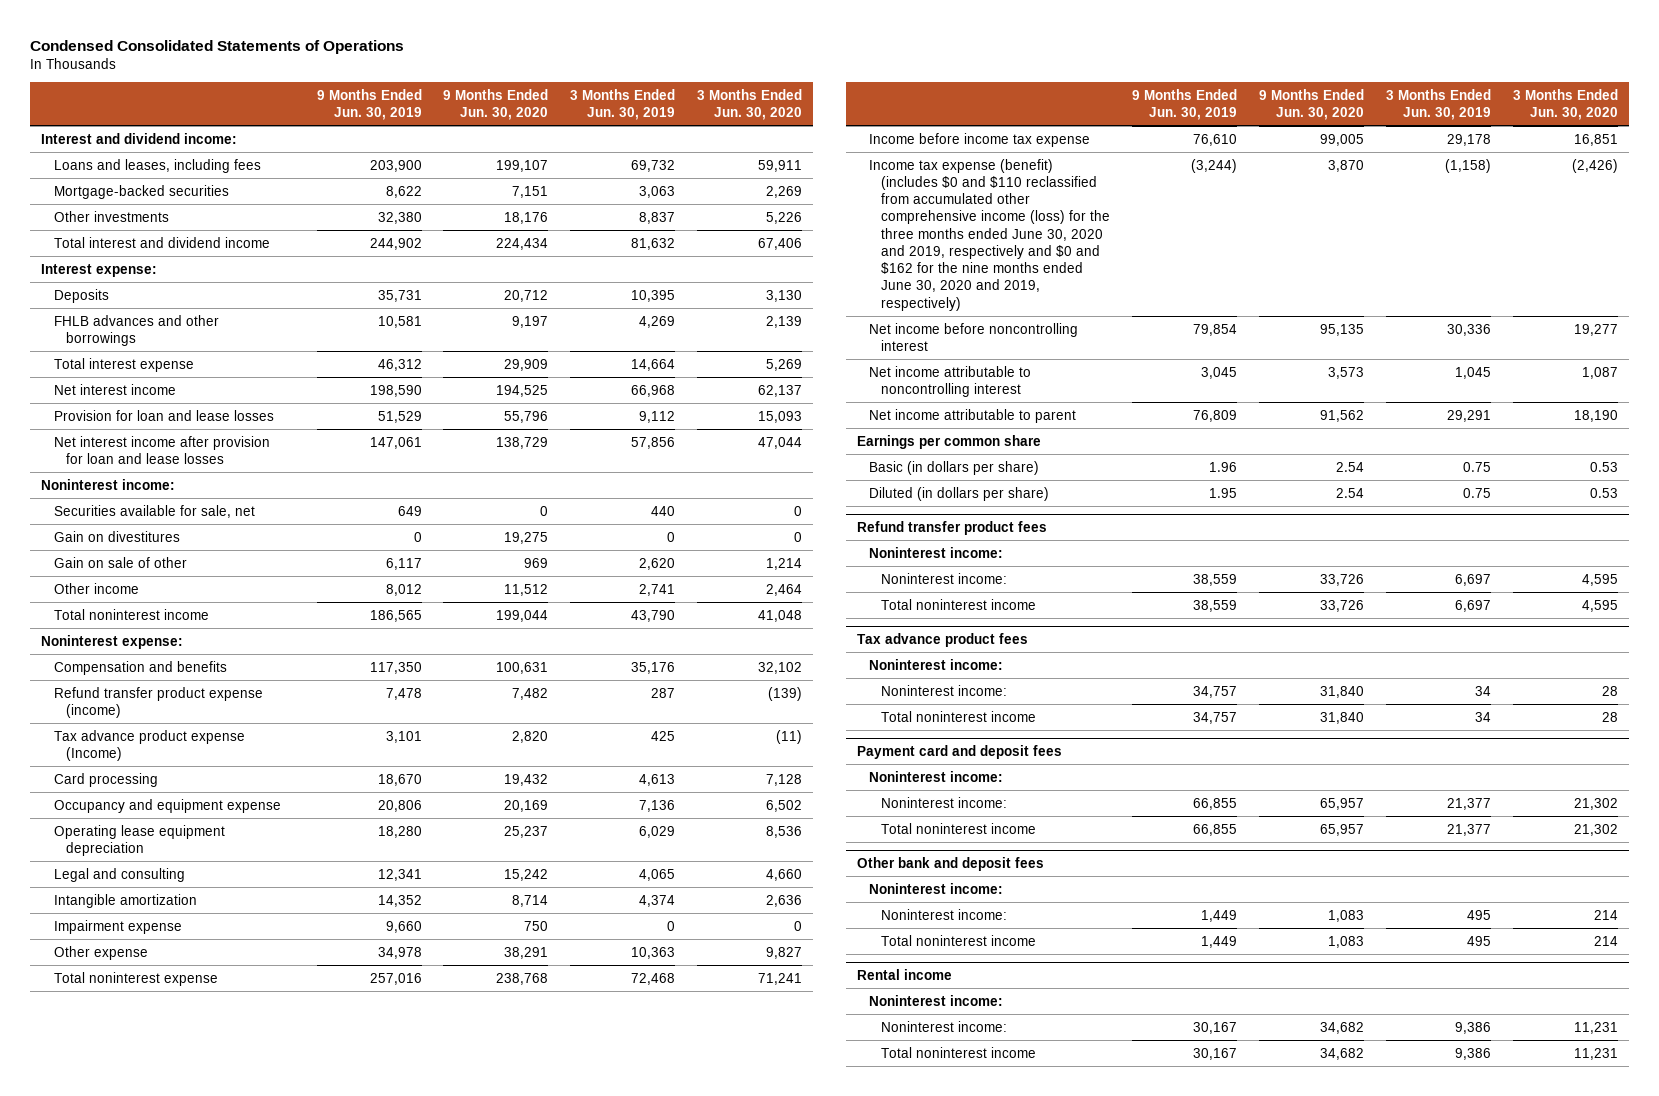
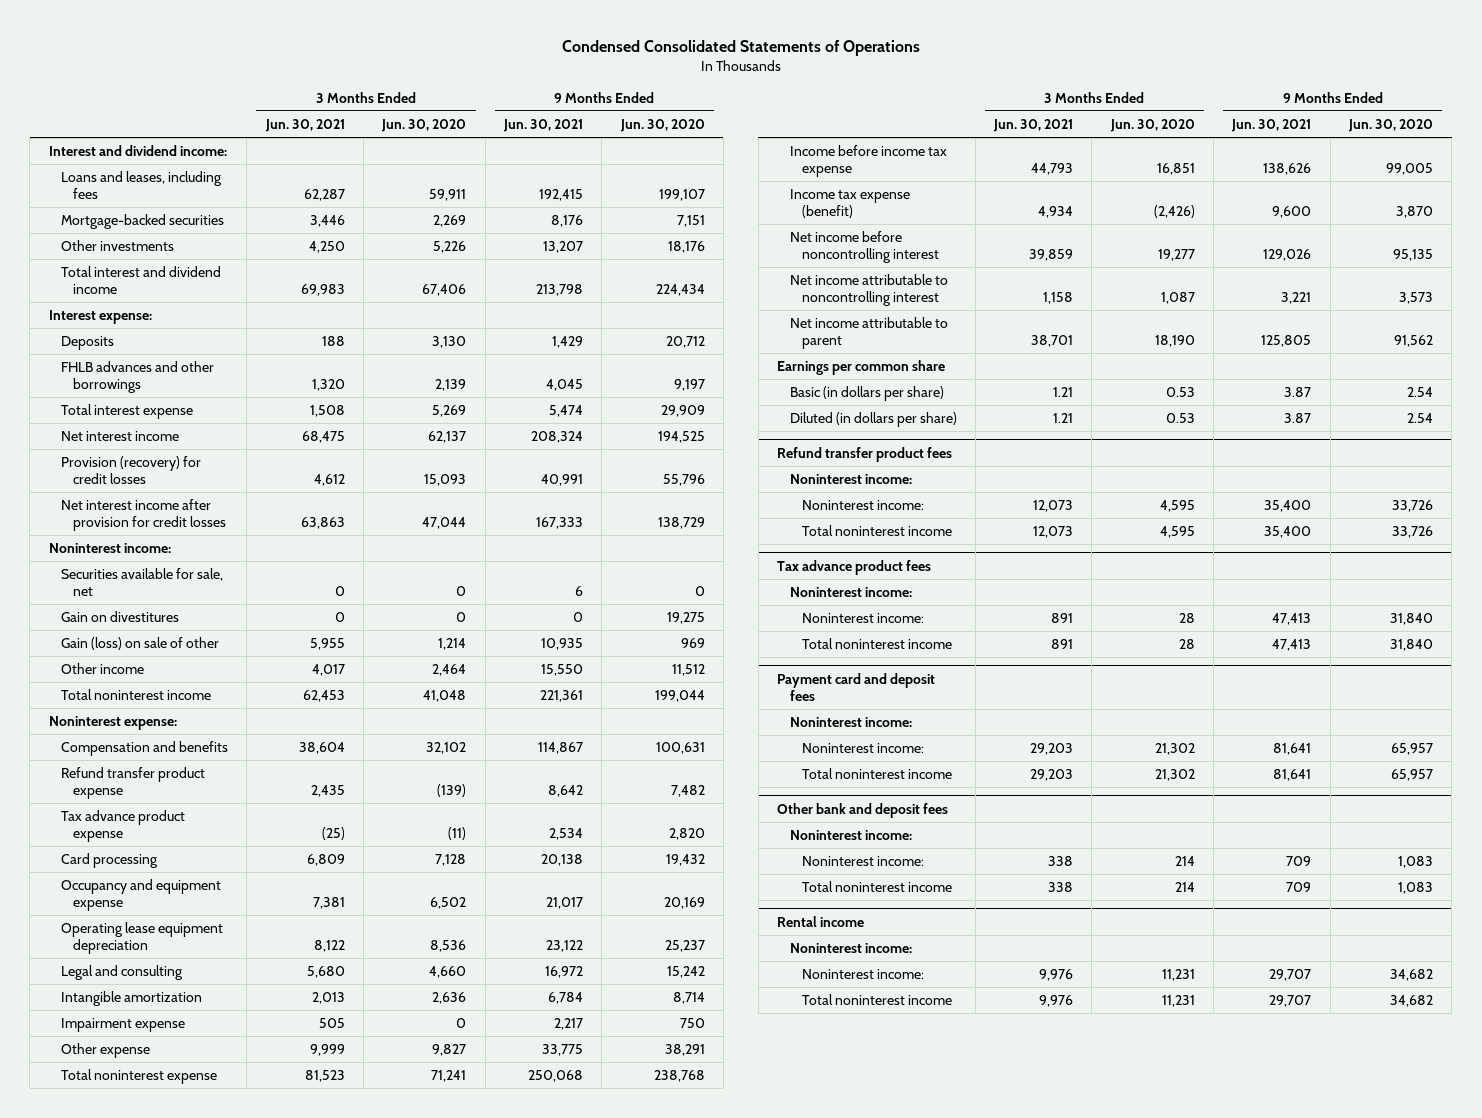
[316,88,422,121] 9 Months Ended Jun. 30, 2019 -> none
[570,88,676,121] 3 Months Ended Jun. 30, 2019 -> none
none -> [264,118,345,132] Jun. 30, 2021
none -> [502,118,583,132] Jun. 30, 2021
[53,409,274,421] Provision for loan and lease losses -> [61,456,202,485] Provision (recovery) for credit losses
[53,435,270,464] Net interest income after provision for loan and lease losses -> [61,499,227,532] Net interest income after provision for credit losses
[53,556,187,568] Gain on sale of other -> [61,637,220,651] Gain (loss) on sale of other
[53,686,263,718] Refund transfer product expense (income) -> [61,767,206,800] Refund transfer product expense
[53,729,245,761] Tax advance product expense (Income) -> [61,810,186,843] Tax advance product expense
[869,158,1111,311] Income tax expense (benefit) (includes $0 and $110 reclassified from accumulated other comprehensive income (loss) for the three months ended June 30, 2020 and 2019, respectively and $0 and $162 for the nine months ended June 30, 2020 and 2019, respectively) -> [789,189,910,219] Income tax expense (benefit)

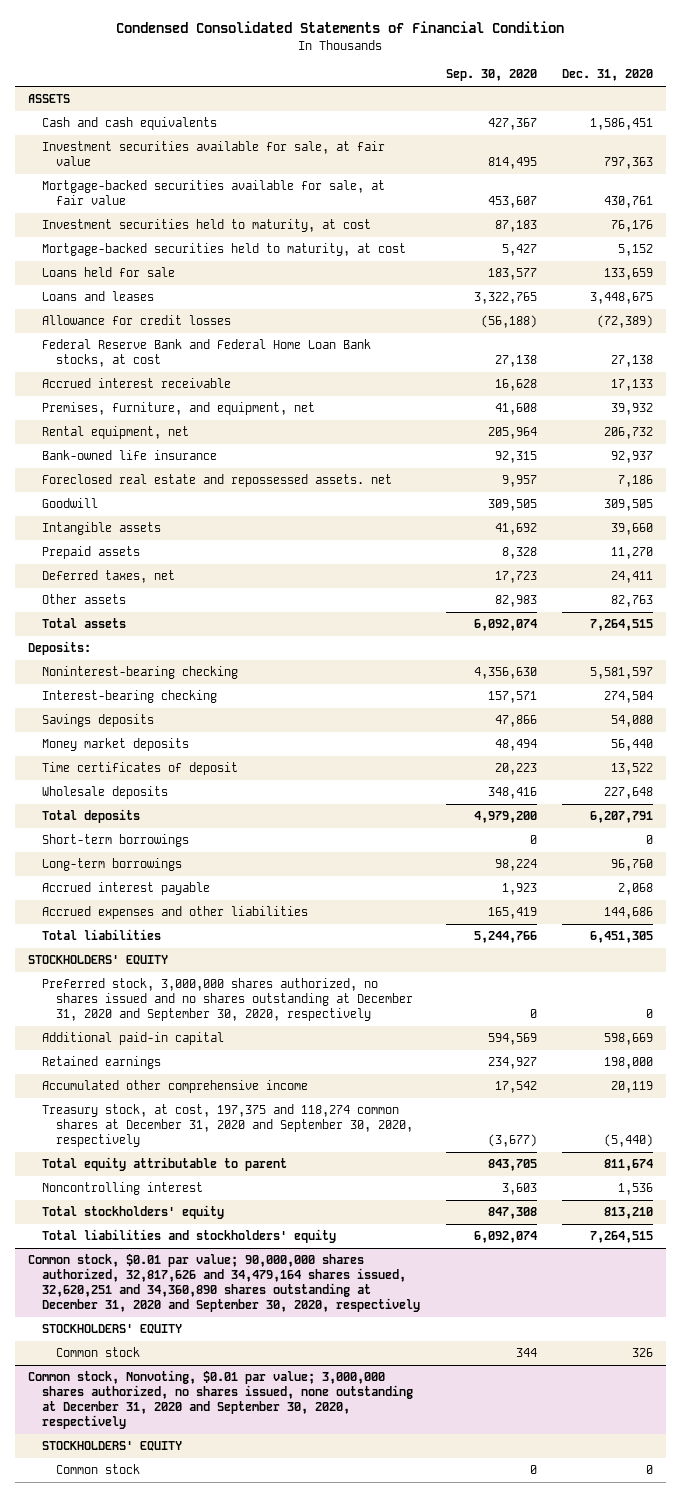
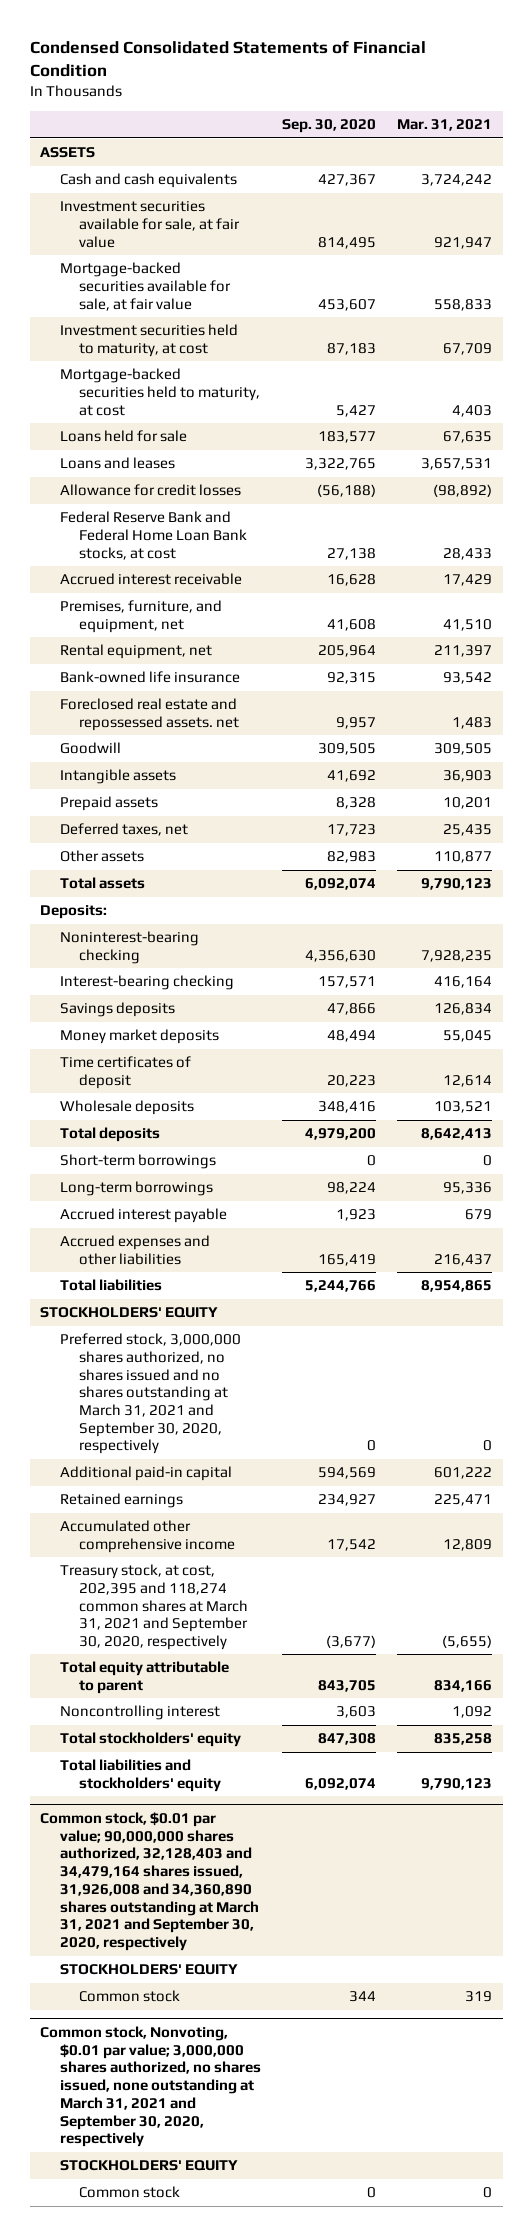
[562,69,654,82] Dec. 31, 2020 -> none
none -> [396,119,492,132] Mar. 31, 2021
[41,978,413,1022] Preferred stock, 3,000,000 shares authorized, no shares issued and no shares outstanding at December 31, 2020 and September 30, 2020, respectively -> [59,1333,241,1455] Preferred stock, 3,000,000 shares authorized, no shares issued and no shares outstanding at March 31, 2021 and September 30, 2020, respectively
[41,1104,413,1148] Treasury stock, at cost, 197,375 and 118,274 common shares at December 31, 2020 and September 30, 2020, respectively -> [59,1564,248,1651] Treasury stock, at cost, 202,395 and 118,274 common shares at March 31, 2021 and September 30, 2020, respectively
[27,1254,420,1313] Common stock, $0.01 par value; 90,000,000 shares authorized, 32,817,626 and 34,479,164 shares issued, 32,620,251 and 34,360,890 shares outstanding at December 31, 2020 and September 30, 2020, respectively -> [40,1811,259,1952] Common stock, $0.01 par value; 90,000,000 shares authorized, 32,128,403 and 34,479,164 shares issued, 31,926,008 and 34,360,890 shares outstanding at March 31, 2021 and September 30, 2020, respectively
[27,1370,413,1430] Common stock, Nonvoting, $0.01 par value; 3,000,000 shares authorized, no shares issued, none outstanding at December 31, 2020 and September 30, 2020, respectively -> [40,2025,261,2148] Common stock, Nonvoting, $0.01 par value; 3,000,000 shares authorized, no shares issued, none outstanding at March 31, 2021 and September 30, 2020, respectively

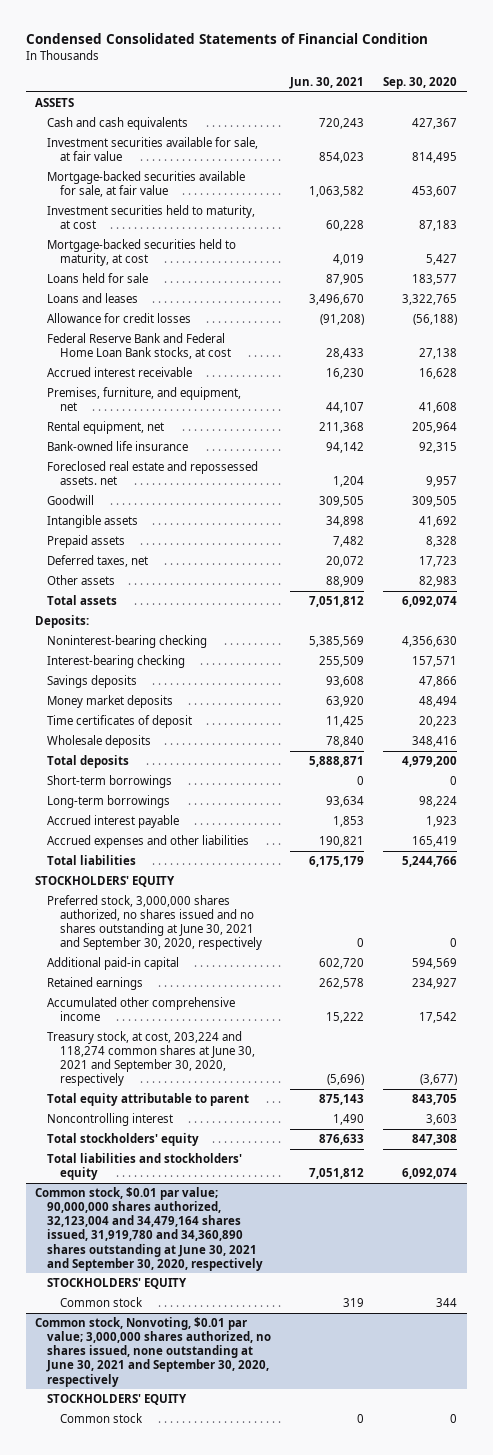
[396,119,492,132] Mar. 31, 2021 -> none
none -> [289,76,365,89] Jun. 30, 2021
[59,1333,241,1455] Preferred stock, 3,000,000 shares authorized, no shares issued and no shares outstanding at March 31, 2021 and September 30, 2020, respectively -> [47,895,262,951] Preferred stock, 3,000,000 shares authorized, no shares issued and no shares outstanding at June 30, 2021 and September 30, 2020, respectively
[59,1564,248,1651] Treasury stock, at cost, 202,395 and 118,274 common shares at March 31, 2021 and September 30, 2020, respectively -> [47,1031,255,1087] Treasury stock, at cost, 203,224 and 118,274 common shares at June 30, 2021 and September 30, 2020, respectively
[40,1811,259,1952] Common stock, $0.01 par value; 90,000,000 shares authorized, 32,128,403 and 34,479,164 shares issued, 31,926,008 and 34,360,890 shares outstanding at March 31, 2021 and September 30, 2020, respectively -> [35,1187,264,1271] Common stock, $0.01 par value; 90,000,000 shares authorized, 32,123,004 and 34,479,164 shares issued, 31,919,780 and 34,360,890 shares outstanding at June 30, 2021 and September 30, 2020, respectively
[40,2025,261,2148] Common stock, Nonvoting, $0.01 par value; 3,000,000 shares authorized, no shares issued, none outstanding at March 31, 2021 and September 30, 2020, respectively -> [35,1317,272,1387] Common stock, Nonvoting, $0.01 par value; 3,000,000 shares authorized, no shares issued, none outstanding at June 30, 2021 and September 30, 2020, respectively

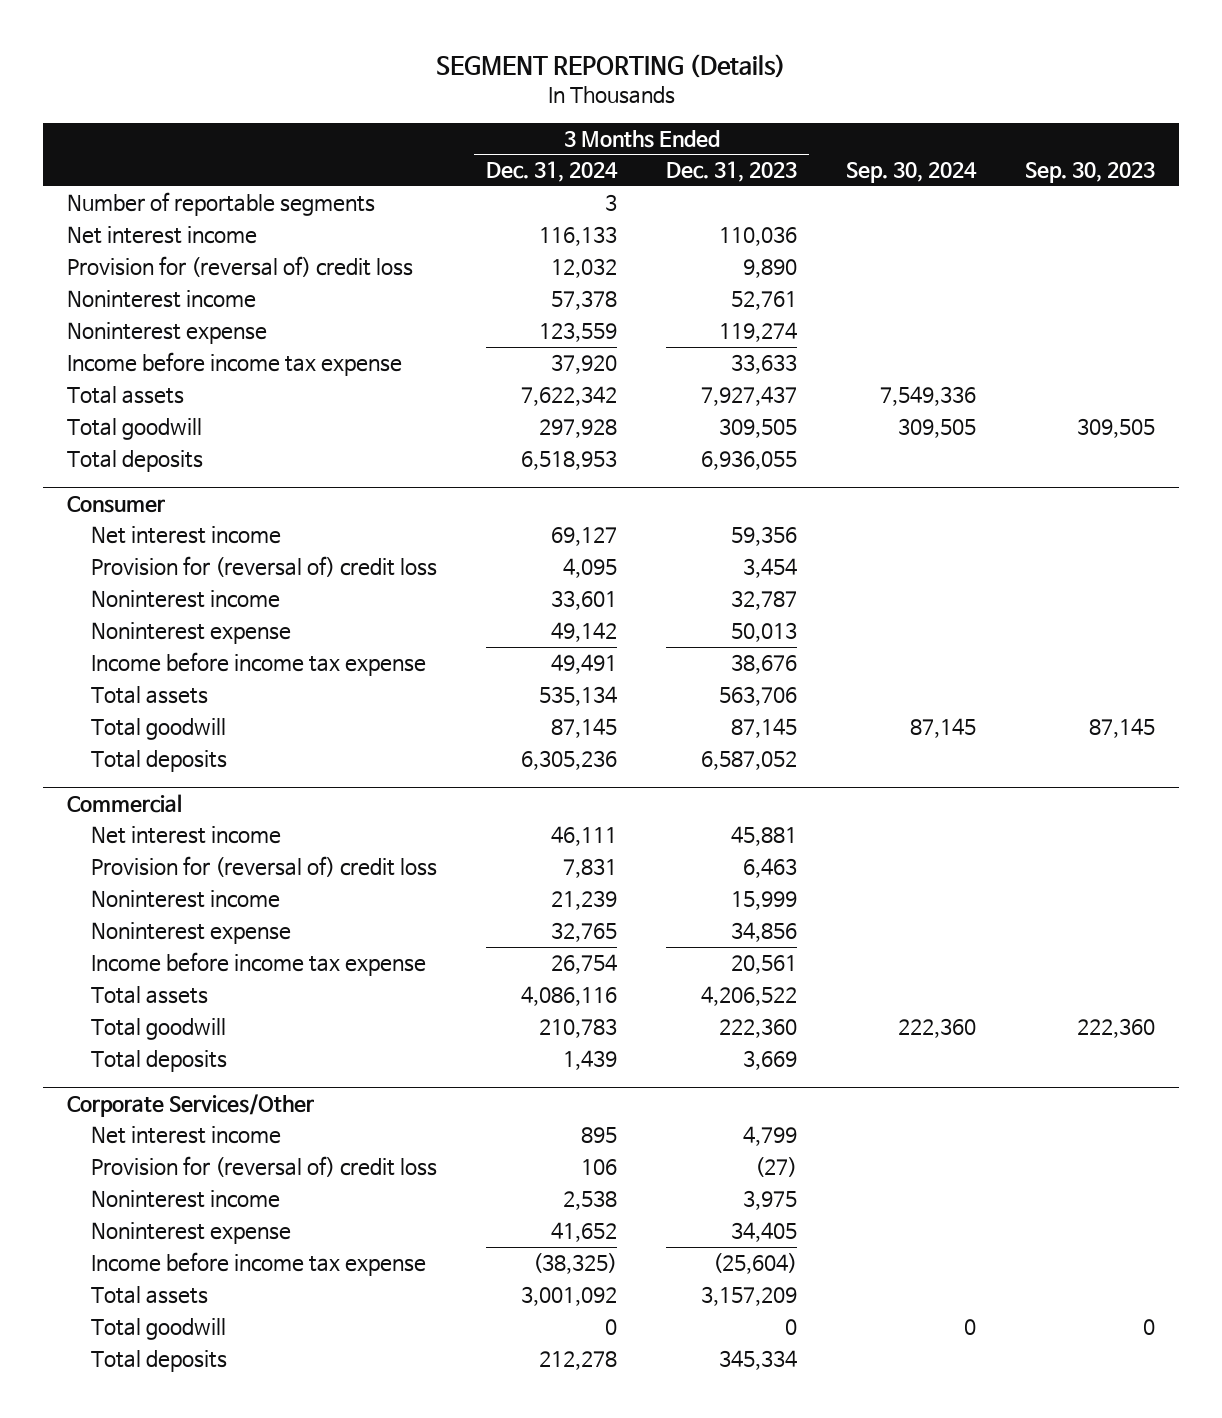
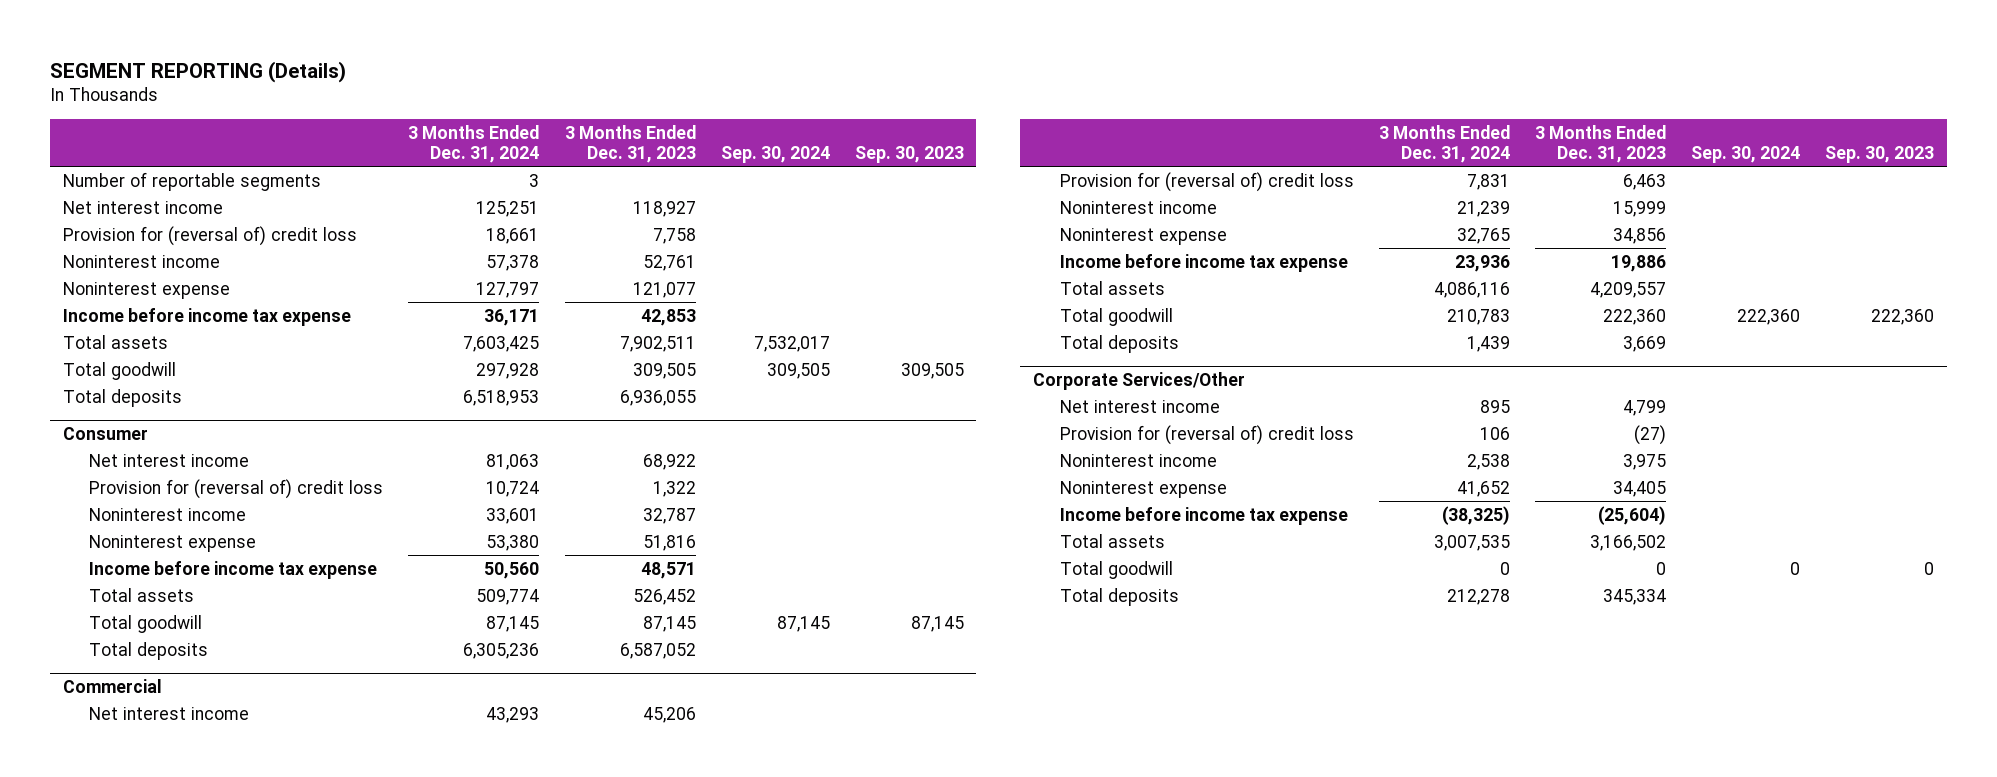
[539,226,618,247] 116,133 -> [476,200,540,217] 125,251
[718,226,797,247] 110,036 -> [632,200,696,217] 118,927
[551,258,618,279] 12,032 -> [486,227,540,244] 18,661
[742,259,797,279] 9,890 -> [652,227,696,244] 7,758
[539,322,618,343] 123,559 -> [476,281,540,298] 127,797
[718,322,797,343] 119,274 -> [632,281,696,298] 121,077
[551,354,618,375] 37,920 -> [484,308,540,326] 36,171
[730,354,797,375] 33,633 -> [640,308,696,326] 42,853
[521,386,618,407] 7,622,342 -> [463,335,540,352] 7,603,425
[700,386,797,407] 7,927,437 -> [619,335,696,352] 7,902,511
[879,386,976,407] 7,549,336 -> [753,335,830,352] 7,532,017
[551,527,618,547] 69,127 -> [486,453,540,470] 81,063
[730,526,797,547] 59,356 -> [642,453,696,470] 68,922
[563,558,618,579] 4,095 -> [486,480,540,497] 10,724
[742,558,797,579] 3,454 -> [652,480,696,497] 1,322
[551,622,618,643] 49,142 -> [486,534,540,551] 53,380
[730,622,797,643] 50,013 -> [642,534,696,551] 51,816
[551,654,618,675] 49,491 -> [484,561,540,579] 50,560
[730,654,797,675] 38,676 -> [640,561,696,579] 48,571
[539,686,618,707] 535,134 -> [476,588,540,605] 509,774
[718,686,797,707] 563,706 -> [632,588,696,605] 526,452
[551,826,618,847] 46,111 -> [486,706,540,723] 43,293
[730,826,797,847] 45,881 -> [642,706,696,723] 45,206
[551,954,618,975] 26,754 -> [1454,254,1510,272] 23,936
[730,955,797,975] 20,561 -> [1610,254,1666,272] 19,886
[700,986,797,1007] 4,206,522 -> [1589,281,1666,298] 4,209,557
[521,1286,618,1307] 3,001,092 -> [1433,534,1510,551] 3,007,535
[700,1286,797,1307] 3,157,209 -> [1589,534,1666,551] 3,166,502

